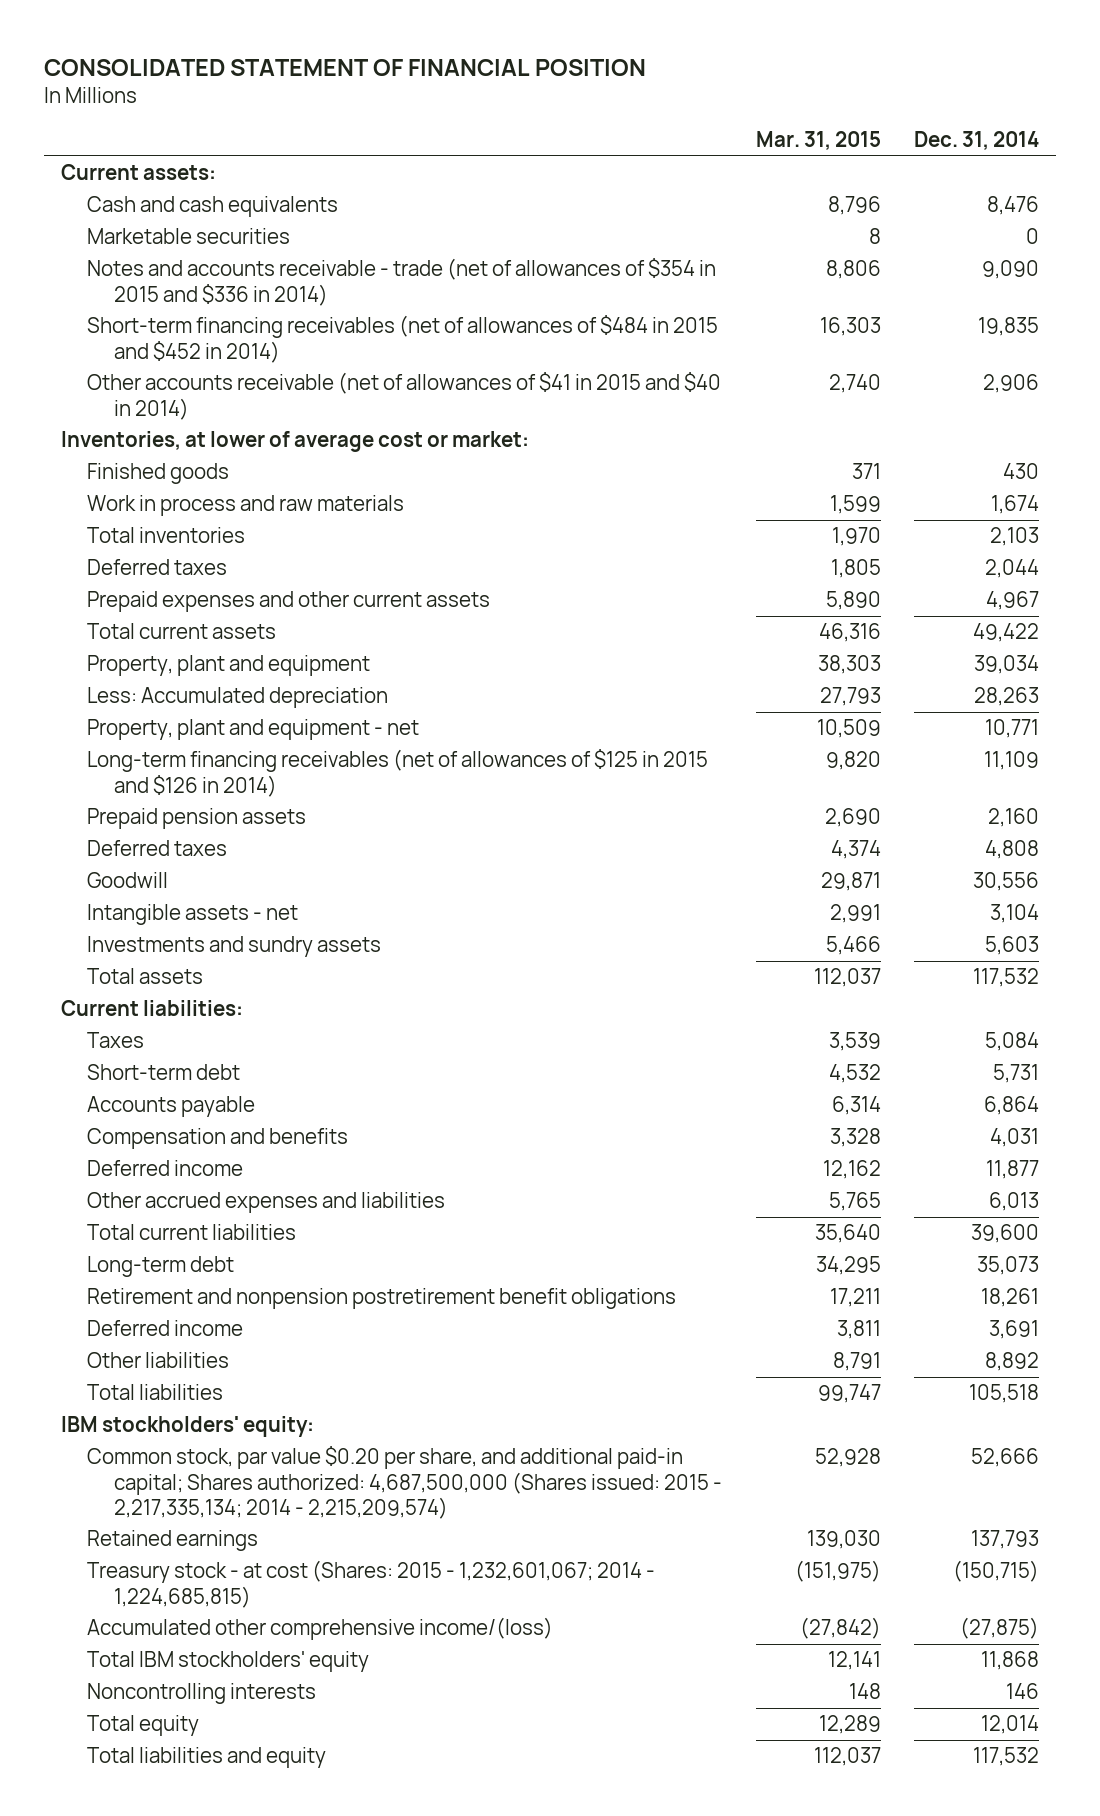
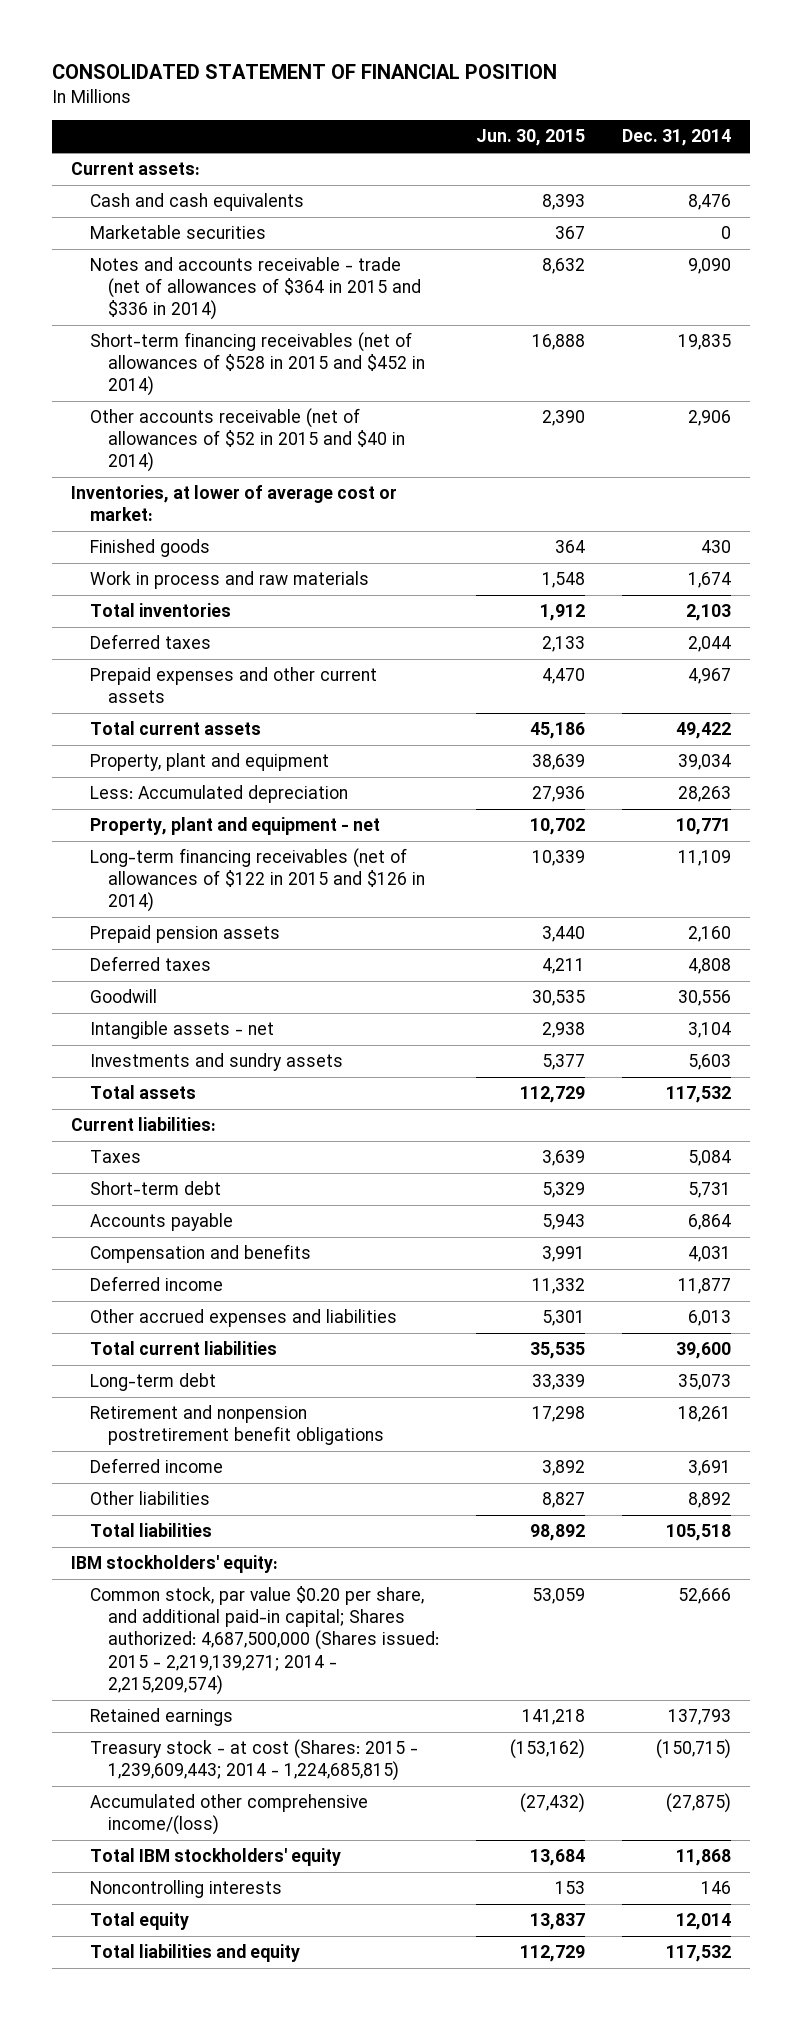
[755,131,881,151] Mar. 31, 2015 -> none
none -> [476,129,586,147] Jun. 30, 2015
[87,258,717,306] Notes and accounts receivable - trade (net of allowances of $354 in 2015 and $336 in 2014) -> [89,257,422,321] Notes and accounts receivable - trade (net of allowances of $364 in 2015 and $336 in 2014)
[87,315,719,363] Short-term financing receivables (net of allowances of $484 in 2015 and $452 in 2014) -> [89,332,426,397] Short-term financing receivables (net of allowances of $528 in 2015 and $452 in 2014)
[87,372,722,420] Other accounts receivable (net of allowances of $41 in 2015 and $40 in 2014) -> [89,408,406,473] Other accounts receivable (net of allowances of $52 in 2015 and $40 in 2014)
[87,749,709,797] Long-term financing receivables (net of allowances of $125 in 2015 and $126 in 2014) -> [89,848,426,913] Long-term financing receivables (net of allowances of $122 in 2015 and $126 in 2014)
[87,1446,722,1519] Common stock, par value $0.20 per share, and additional paid-in capital; Shares authorized: 4,687,500,000 (Shares issued: 2015 - 2,217,335,134; 2014 - 2,215,209,574) -> [89,1586,440,1695] Common stock, par value $0.20 per share, and additional paid-in capital; Shares authorized: 4,687,500,000 (Shares issued: 2015 - 2,219,139,271; 2014 - 2,215,209,574)
[87,1560,656,1608] Treasury stock - at cost (Shares: 2015 - 1,232,601,067; 2014 - 1,224,685,815) -> [89,1739,418,1782] Treasury stock - at cost (Shares: 2015 - 1,239,609,443; 2014 - 1,224,685,815)

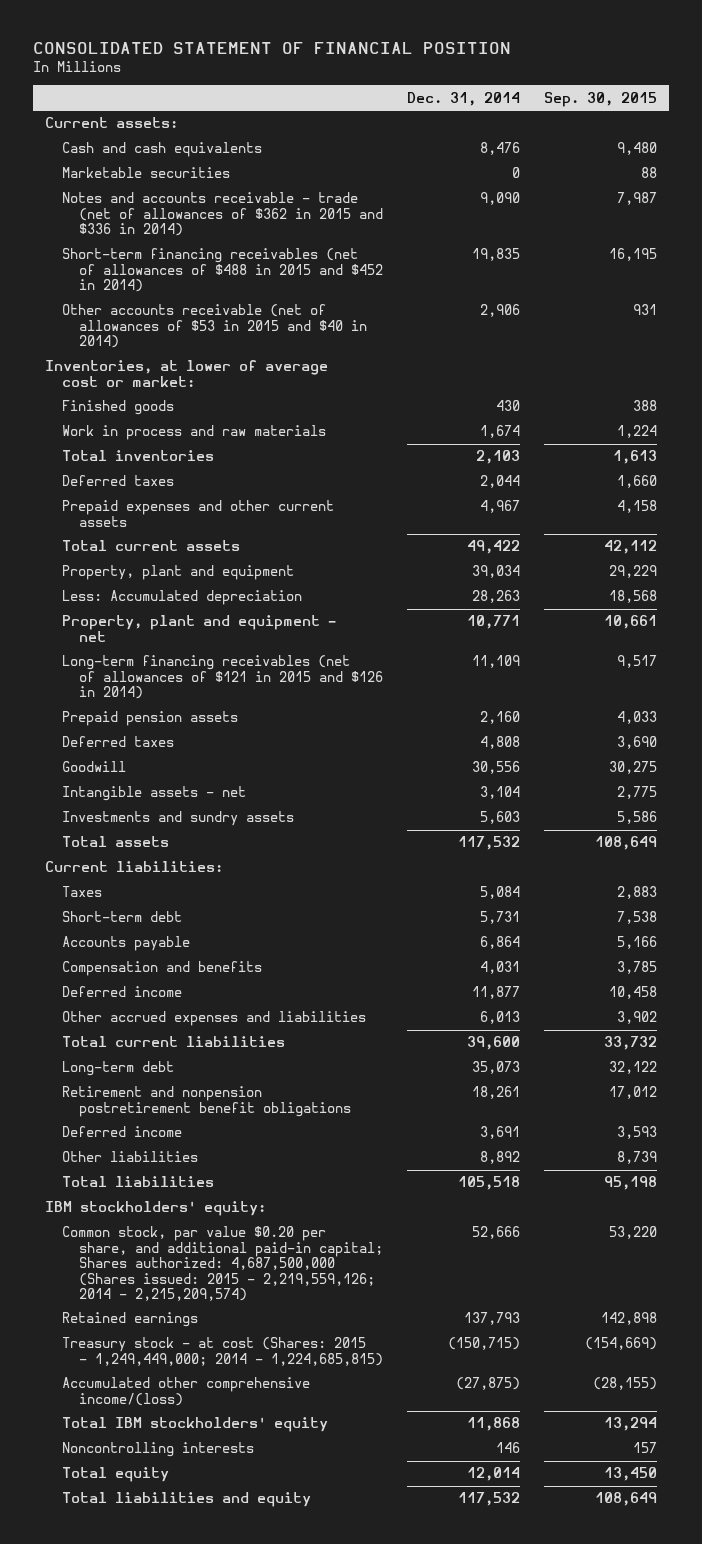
[476,129,586,147] Jun. 30, 2015 -> none
none -> [544,91,658,107] Sep. 30, 2015
[89,257,422,321] Notes and accounts receivable - trade (net of allowances of $364 in 2015 and $336 in 2014) -> [62,192,383,237] Notes and accounts receivable - trade (net of allowances of $362 in 2015 and $336 in 2014)
[89,332,426,397] Short-term financing receivables (net of allowances of $528 in 2015 and $452 in 2014) -> [62,248,383,293] Short-term financing receivables (net of allowances of $488 in 2015 and $452 in 2014)
[89,408,406,473] Other accounts receivable (net of allowances of $52 in 2015 and $40 in 2014) -> [62,304,367,349] Other accounts receivable (net of allowances of $53 in 2015 and $40 in 2014)
[89,848,426,913] Long-term financing receivables (net of allowances of $122 in 2015 and $126 in 2014) -> [62,655,383,700] Long-term financing receivables (net of allowances of $121 in 2015 and $126 in 2014)
[89,1586,440,1695] Common stock, par value $0.20 per share, and additional paid-in capital; Shares authorized: 4,687,500,000 (Shares issued: 2015 - 2,219,139,271; 2014 - 2,215,209,574) -> [62,1226,383,1302] Common stock, par value $0.20 per share, and additional paid-in capital; Shares authorized: 4,687,500,000 (Shares issued: 2015 - 2,219,559,126; 2014 - 2,215,209,574)
[89,1739,418,1782] Treasury stock - at cost (Shares: 2015 - 1,239,609,443; 2014 - 1,224,685,815) -> [62,1337,383,1366] Treasury stock - at cost (Shares: 2015 - 1,249,449,000; 2014 - 1,224,685,815)

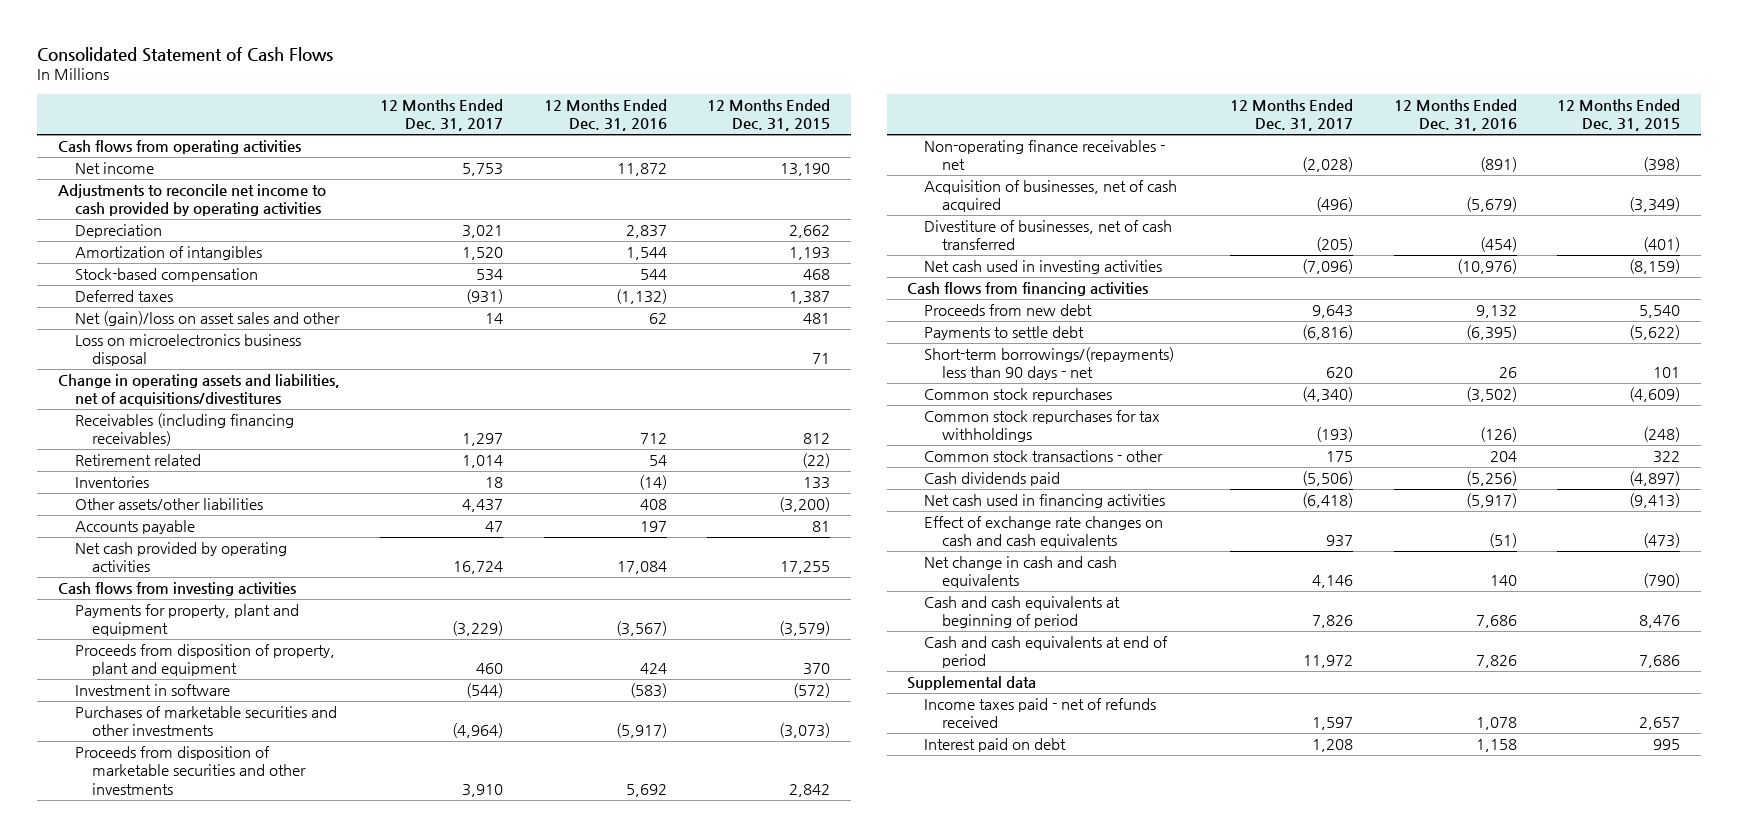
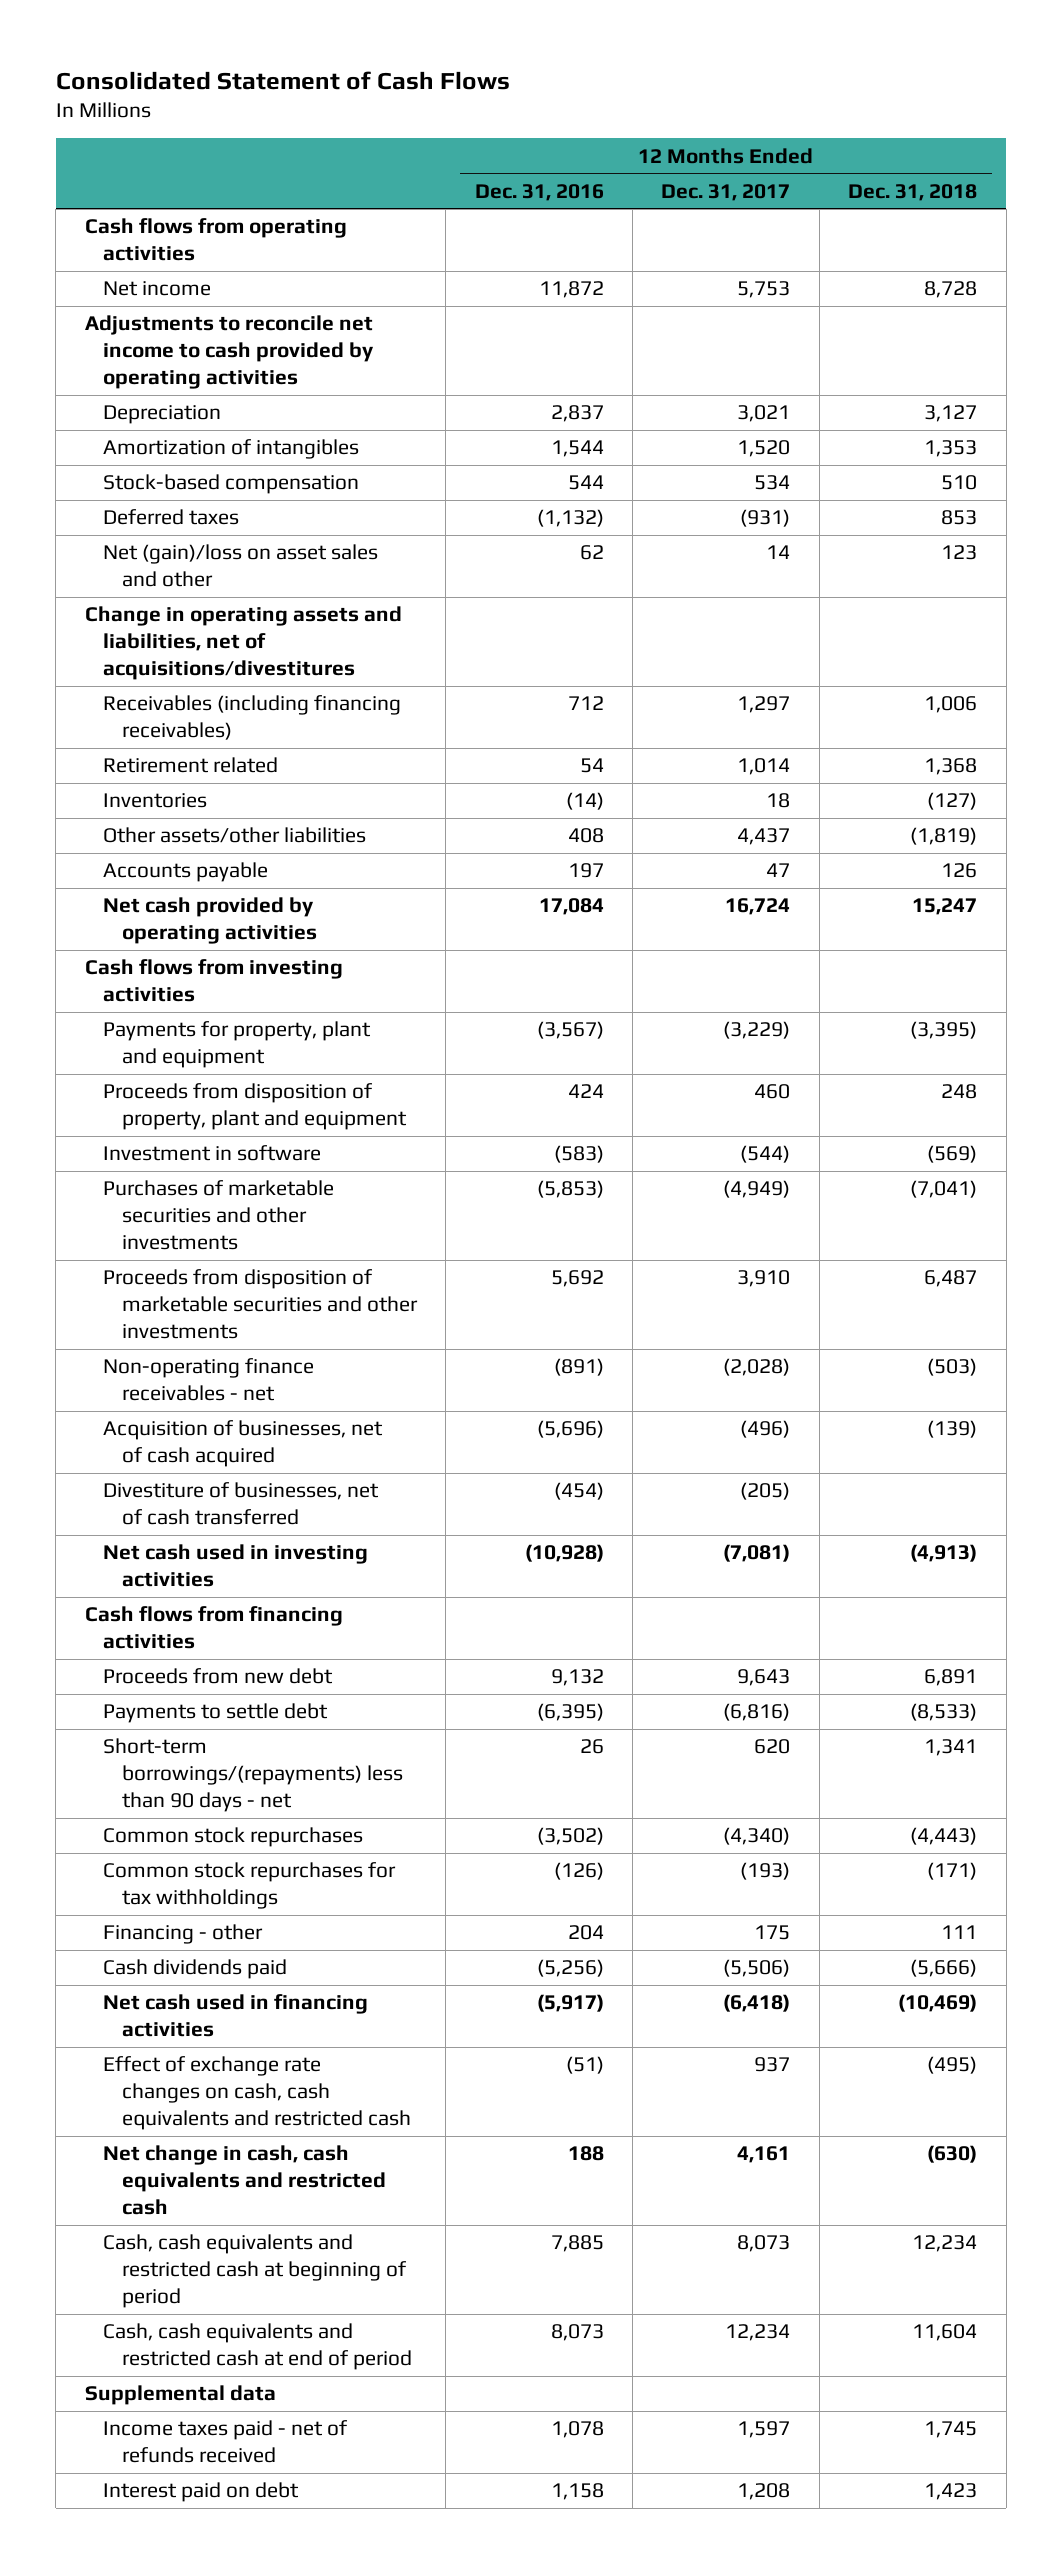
[707,98,831,132] 12 Months Ended Dec. 31, 2015 -> none
none -> [848,183,978,201] Dec. 31, 2018
[74,334,301,367] Loss on microelectronics business disposal -> none
[452,723,504,739] (4,964) -> [723,1180,791,1199] (4,949)
[615,723,667,739] (5,917) -> [536,1180,604,1199] (5,853)
[1465,197,1517,213] (5,679) -> [536,1420,604,1439] (5,696)
[1302,259,1354,275] (7,096) -> [723,1544,791,1563] (7,081)
[1456,259,1517,275] (10,976) -> [524,1544,604,1563] (10,928)
[924,450,1164,463] Common stock transactions - other -> [103,1924,264,1945] Financing - other
[924,516,1164,549] Effect of exchange rate changes on cash and cash equivalents -> [103,2056,411,2131] Effect of exchange rate changes on cash, cash equivalents and restricted cash
[924,556,1118,589] Net change in cash and cash equivalents -> [103,2145,386,2216] Net change in cash, cash equivalents and restricted cash
[1312,575,1354,589] 4,146 -> [737,2146,791,2164] 4,161
[1489,575,1517,587] 140 -> [567,2146,604,2162] 188
[924,596,1121,629] Cash and cash equivalents at beginning of period -> [103,2234,407,2309] Cash, cash equivalents and restricted cash at beginning of period
[1312,615,1354,629] 7,826 -> [737,2235,791,2253] 8,073
[1475,615,1517,629] 7,686 -> [550,2235,604,2253] 7,885
[924,636,1169,669] Cash and cash equivalents at end of period -> [103,2323,412,2371] Cash, cash equivalents and restricted cash at end of period
[1303,655,1354,669] 11,972 -> [725,2324,791,2342] 12,234
[1475,655,1517,669] 7,826 -> [550,2324,604,2342] 8,073

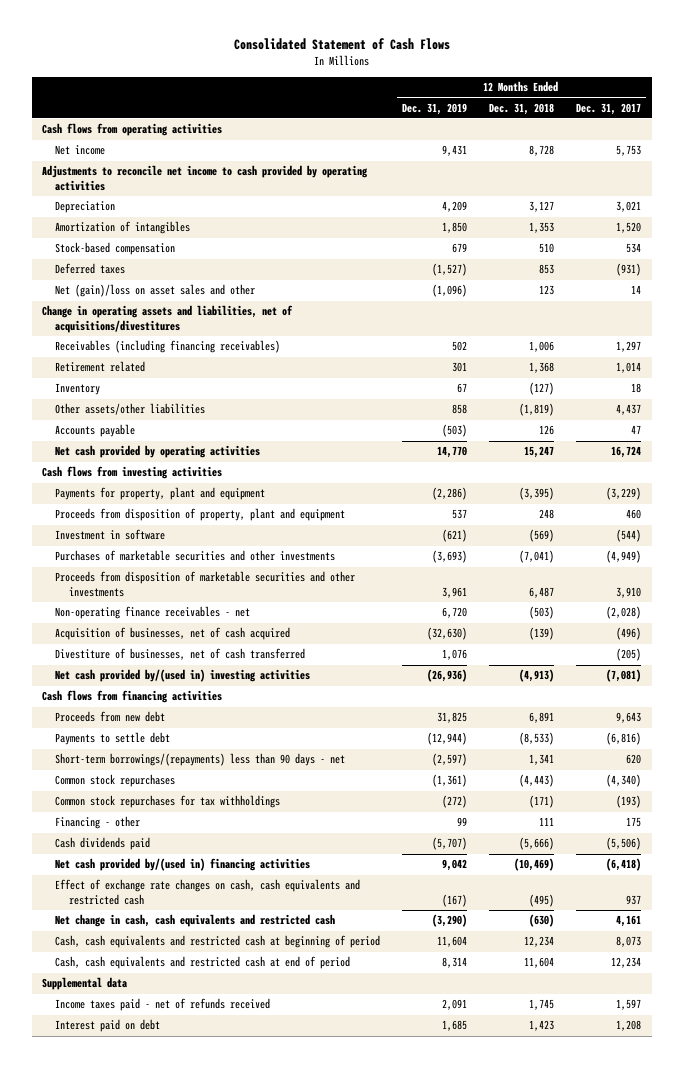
[474,183,604,201] Dec. 31, 2016 -> none
none -> [402,102,468,115] Dec. 31, 2019
[103,793,208,809] Inventories -> [55,383,101,396] Inventory
[103,1544,369,1588] Net cash used in investing activities -> [55,669,311,683] Net cash provided by/(used in) investing activities
[103,1994,369,2038] Net cash used in financing activities -> [55,858,311,872] Net cash provided by/(used in) financing activities

